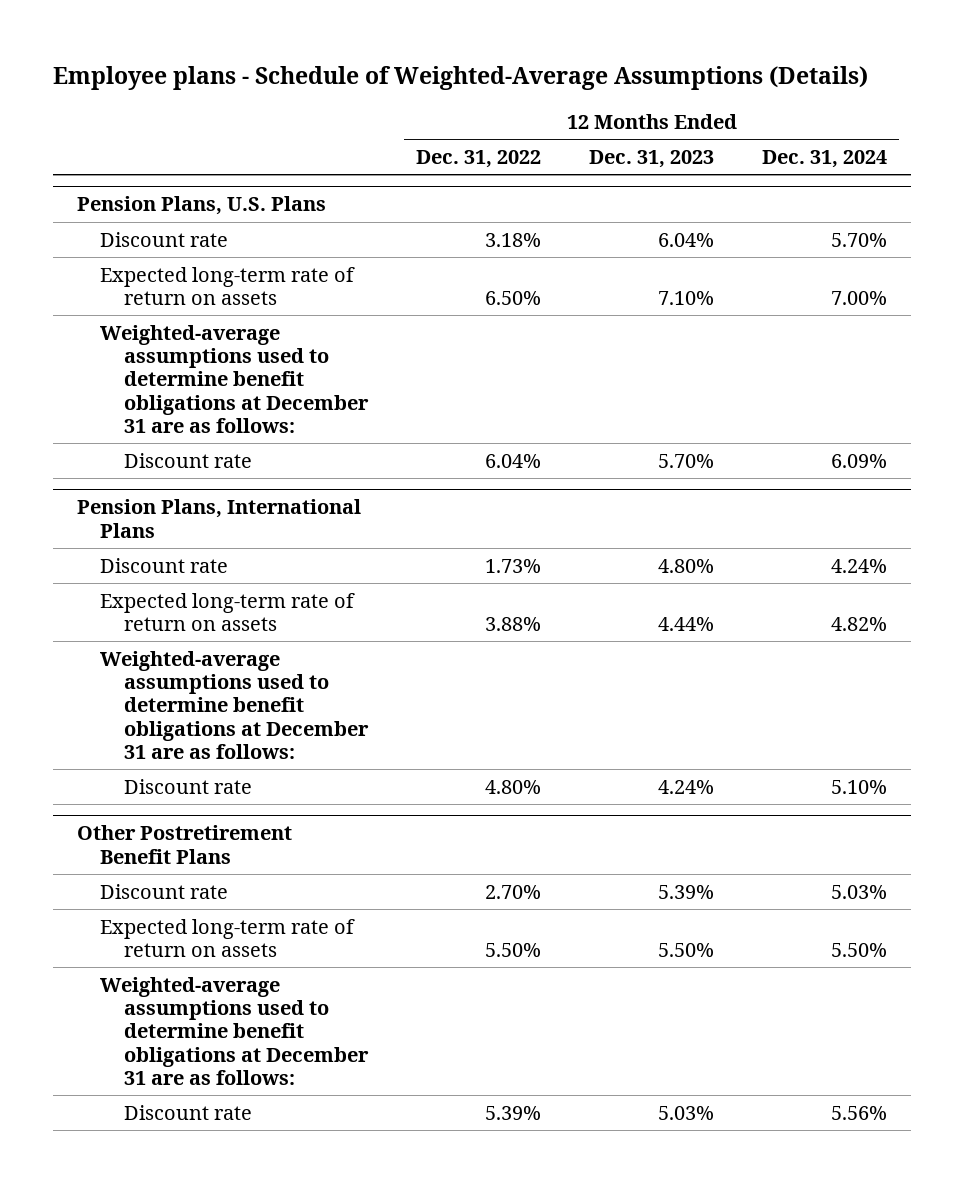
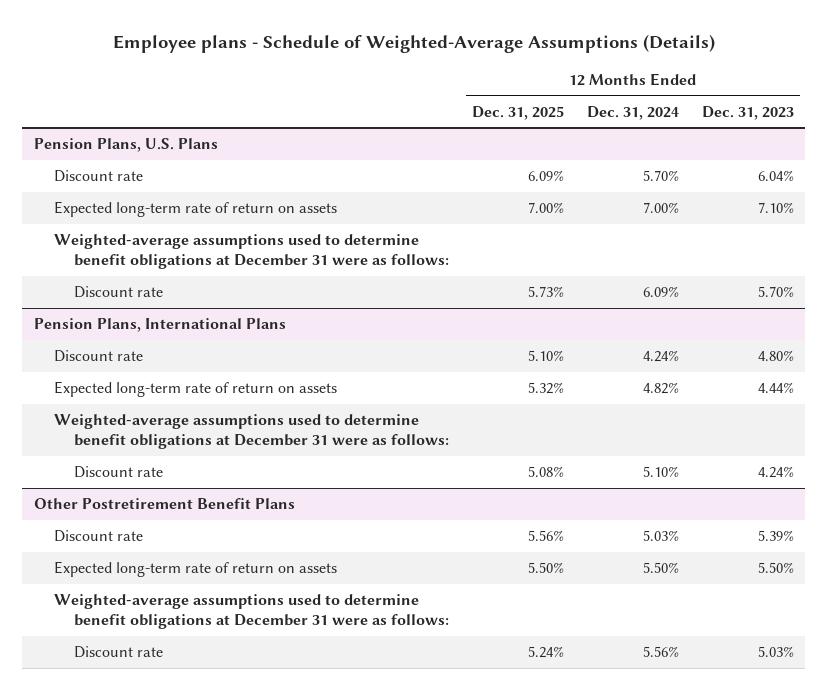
[416,149,542,168] Dec. 31, 2022 -> none
none -> [472,105,565,120] Dec. 31, 2025
[100,324,370,433] Weighted-average assumptions used to determine benefit obligations at December 31 are as follows: -> [54,234,450,270] Weighted-average assumptions used to determine benefit obligations at December 31 were as follows:
[100,650,370,759] Weighted-average assumptions used to determine benefit obligations at December 31 are as follows: -> [54,414,450,450] Weighted-average assumptions used to determine benefit obligations at December 31 were as follows:
[100,976,370,1085] Weighted-average assumptions used to determine benefit obligations at December 31 are as follows: -> [54,594,450,630] Weighted-average assumptions used to determine benefit obligations at December 31 were as follows:

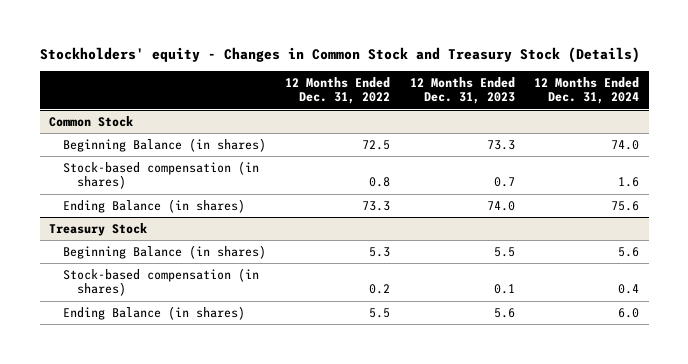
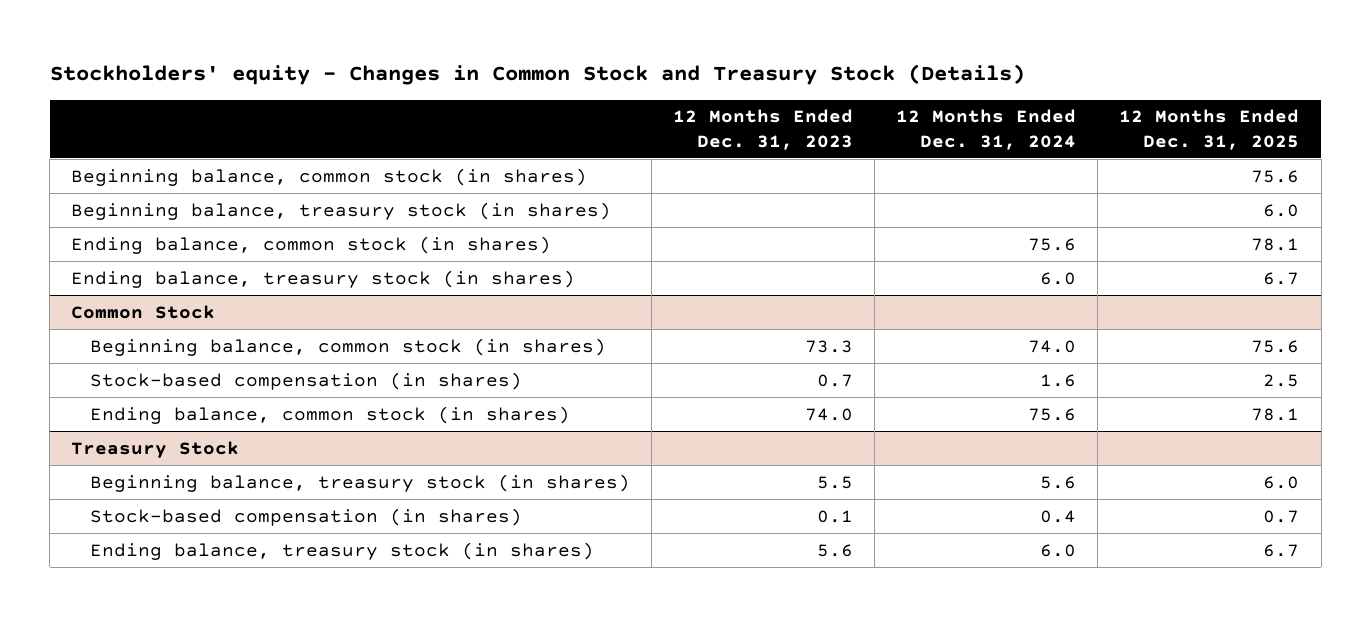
[285,76,391,105] 12 Months Ended Dec. 31, 2022 -> none
none -> [1119,109,1300,150] 12 Months Ended Dec. 31, 2025
none -> [71,167,588,186] Beginning balance, common stock (in shares)
none -> [71,201,612,220] Beginning balance, treasury stock (in shares)
none -> [71,235,552,254] Ending balance, common stock (in shares)
none -> [71,269,576,288] Ending balance, treasury stock (in shares)
[63,137,267,152] Beginning Balance (in shares) -> [89,337,606,356] Beginning balance, common stock (in shares)
[63,198,246,213] Ending Balance (in shares) -> [89,405,570,424] Ending balance, common stock (in shares)
[63,244,267,259] Beginning Balance (in shares) -> [89,473,630,492] Beginning balance, treasury stock (in shares)
[63,305,246,320] Ending Balance (in shares) -> [89,541,594,560] Ending balance, treasury stock (in shares)

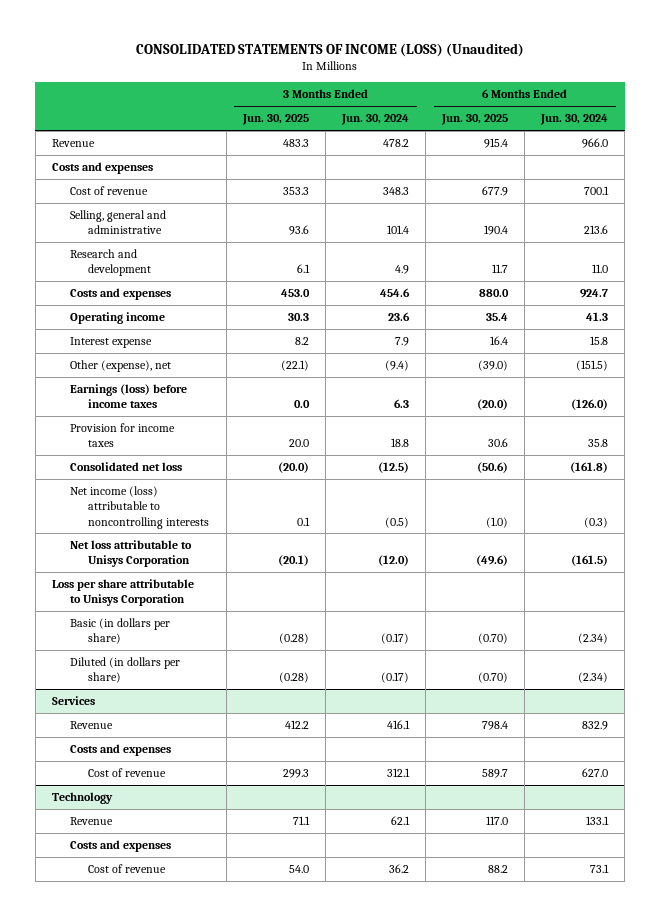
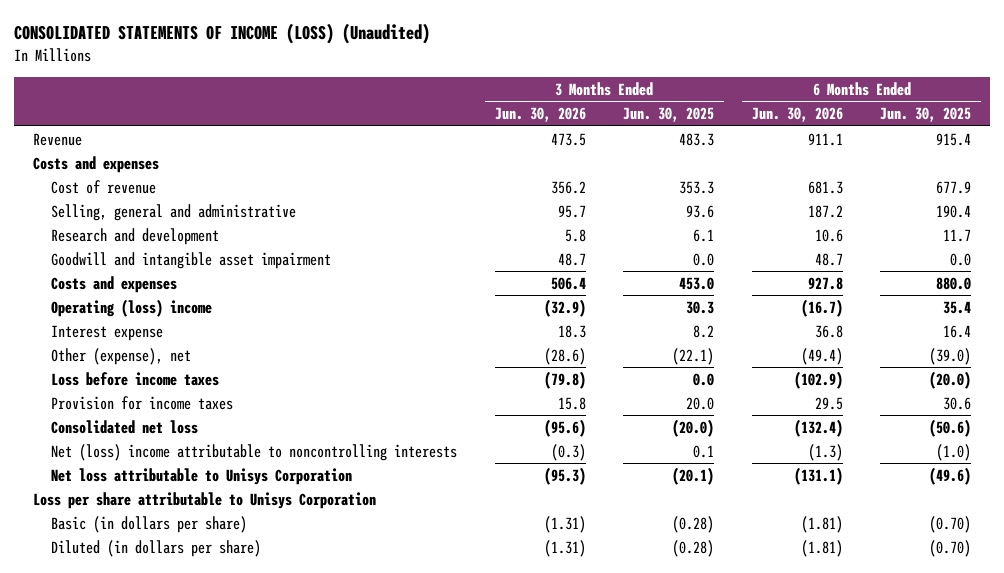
[340,114,409,126] Jun. 30, 2024 -> none
[540,114,609,126] Jun. 30, 2024 -> none
none -> [494,107,586,123] Jun. 30, 2026
none -> [751,107,843,123] Jun. 30, 2026
none -> [51,251,332,269] Goodwill and intangible asset impairment
[70,312,166,325] Operating income -> [51,298,213,317] Operating (loss) income
[70,384,188,409] Earnings (loss) before income taxes -> [51,371,220,386] Loss before income taxes
[70,486,210,529] Net income (loss) attributable to noncontrolling interests -> [51,443,458,461] Net (loss) income attributable to noncontrolling interests
[51,696,95,706] Services -> none
[70,721,114,730] Revenue -> none
[70,744,172,757] Costs and expenses -> none
[88,768,167,778] Cost of revenue -> none
[51,792,113,805] Technology -> none
[70,817,114,826] Revenue -> none
[70,840,172,853] Costs and expenses -> none
[88,864,167,874] Cost of revenue -> none

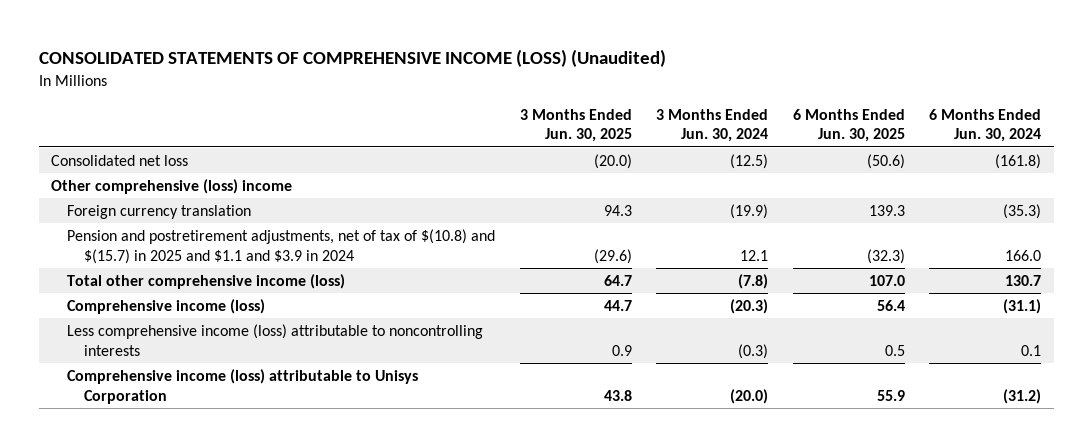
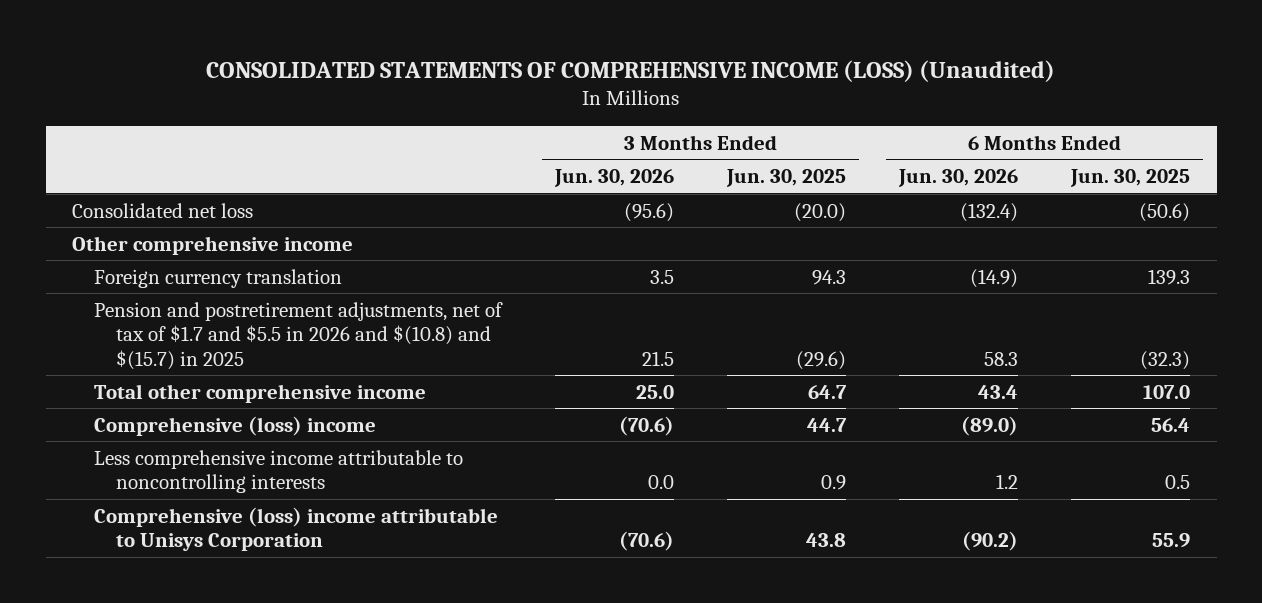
[656,108,769,143] 3 Months Ended Jun. 30, 2024 -> none
[929,108,1042,143] 6 Months Ended Jun. 30, 2024 -> none
none -> [554,169,675,188] Jun. 30, 2026
none -> [898,169,1019,188] Jun. 30, 2026
[50,178,292,194] Other comprehensive (loss) income -> [72,235,354,255] Other comprehensive income
[67,228,496,264] Pension and postretirement adjustments, net of tax of $(10.8) and $(15.7) in 2025 and $1.1 and $3.9 in 2024 -> [94,301,504,370] Pension and postretirement adjustments, net of tax of $1.7 and $5.5 in 2026 and $(10.8) and $(15.7) in 2025
[67,273,346,289] Total other comprehensive income (loss) -> [94,383,427,403] Total other comprehensive income
[67,298,266,314] Comprehensive income (loss) -> [94,415,377,436] Comprehensive (loss) income
[67,323,484,356] Less comprehensive income (loss) attributable to noncontrolling interests -> [94,449,464,494] Less comprehensive income attributable to noncontrolling interests
[67,368,419,404] Comprehensive income (loss) attributable to Unisys Corporation -> [94,506,499,552] Comprehensive (loss) income attributable to Unisys Corporation

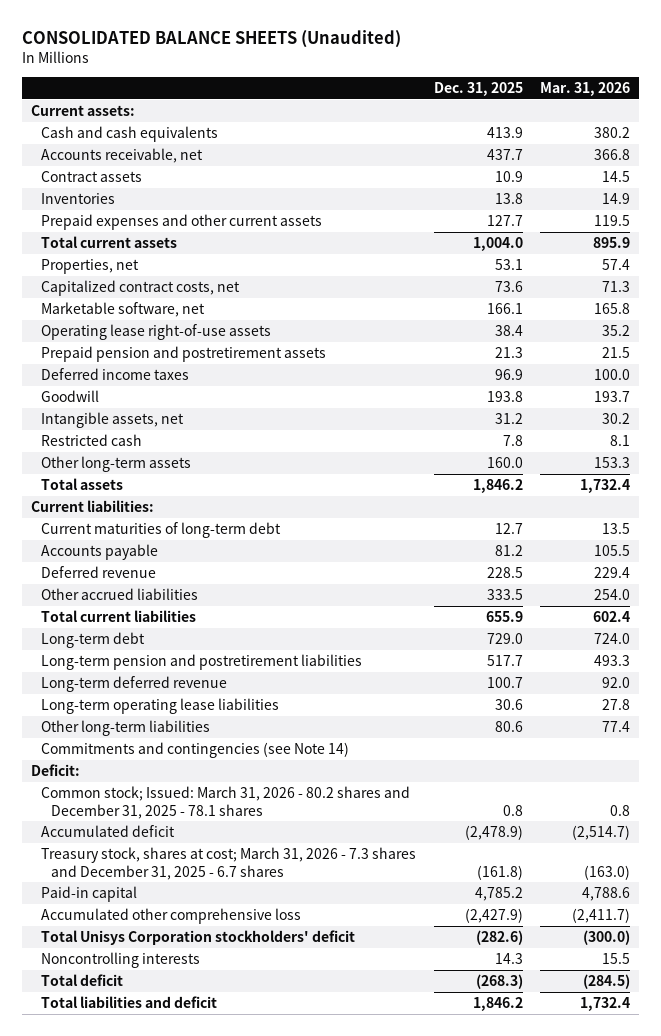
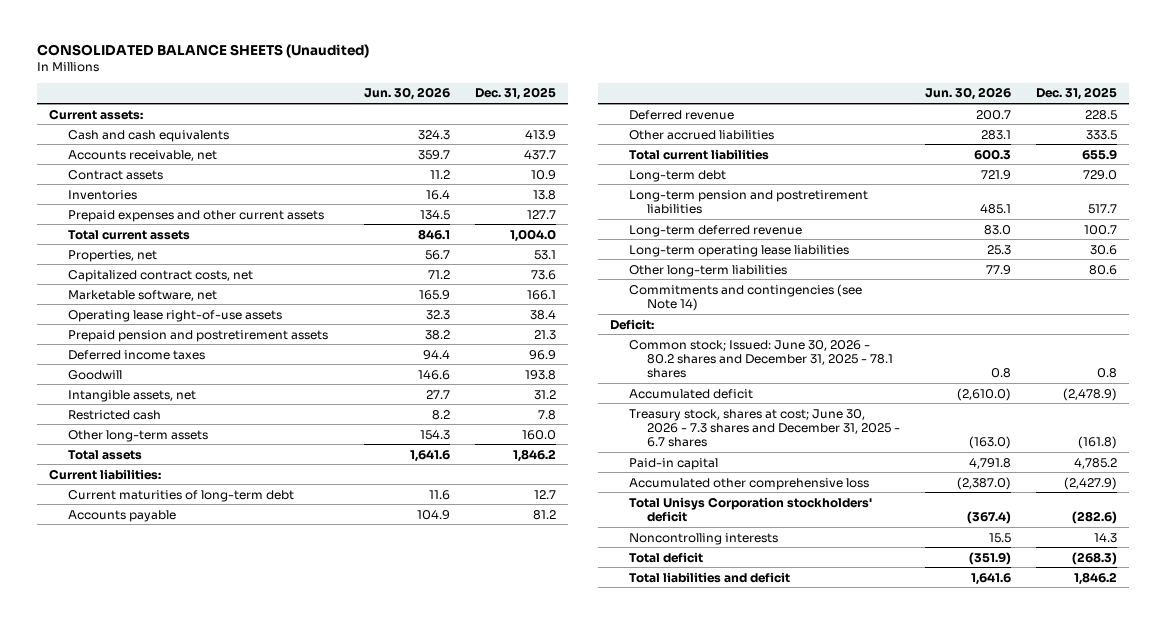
[540,82,631,97] Mar. 31, 2026 -> none
none -> [364,87,451,101] Jun. 30, 2026
[41,786,411,819] Common stock; Issued: March 31, 2026 - 80.2 shares and December 31, 2025 - 78.1 shares -> [628,339,894,379] Common stock; Issued: June 30, 2026 - 80.2 shares and December 31, 2025 - 78.1 shares
[41,847,417,880] Treasury stock, shares at cost; March 31, 2026 - 7.3 shares and December 31, 2025 - 6.7 shares -> [628,408,901,448] Treasury stock, shares at cost; June 30, 2026 - 7.3 shares and December 31, 2025 - 6.7 shares

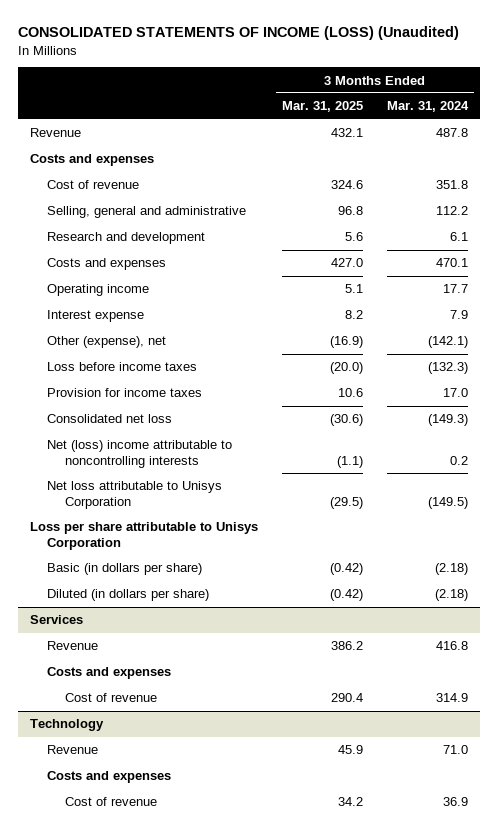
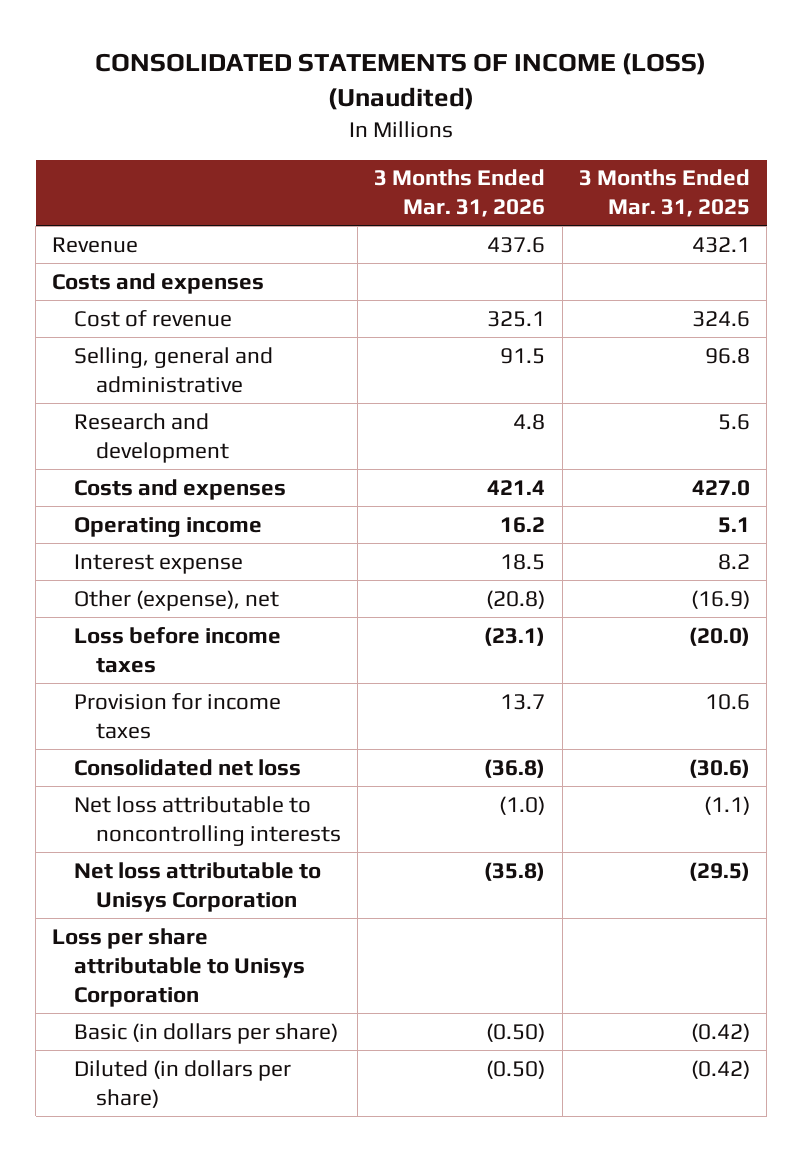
[386,101,469,113] Mar. 31, 2024 -> none
none -> [374,169,546,218] 3 Months Ended Mar. 31, 2026
[47,440,233,469] Net (loss) income attributable to noncontrolling interests -> [74,795,341,846] Net loss attributable to noncontrolling interests
[29,615,83,625] Services -> none
[47,641,99,651] Revenue -> none
[47,667,172,680] Costs and expenses -> none
[64,693,157,703] Cost of revenue -> none
[29,719,104,732] Technology -> none
[47,745,99,755] Revenue -> none
[47,771,172,784] Costs and expenses -> none
[64,797,157,807] Cost of revenue -> none

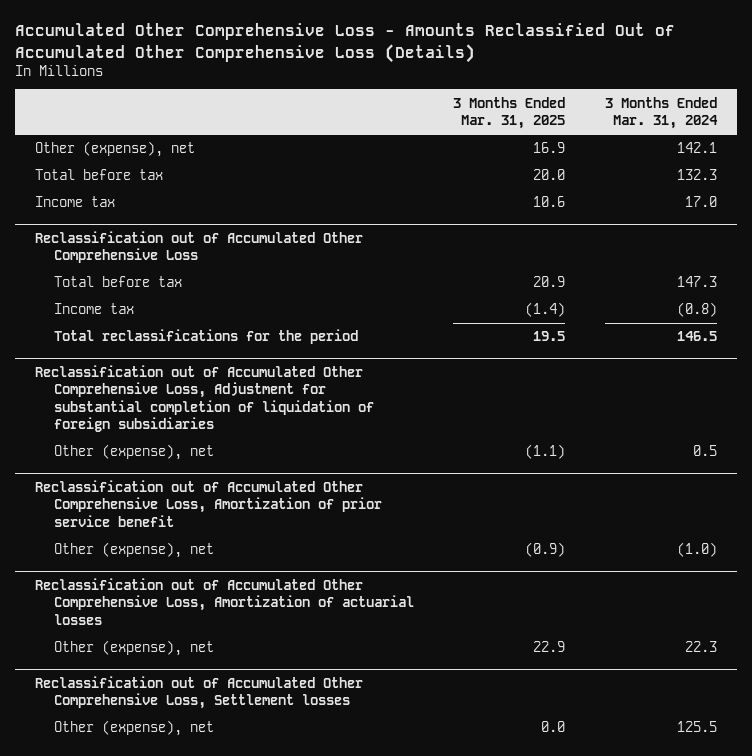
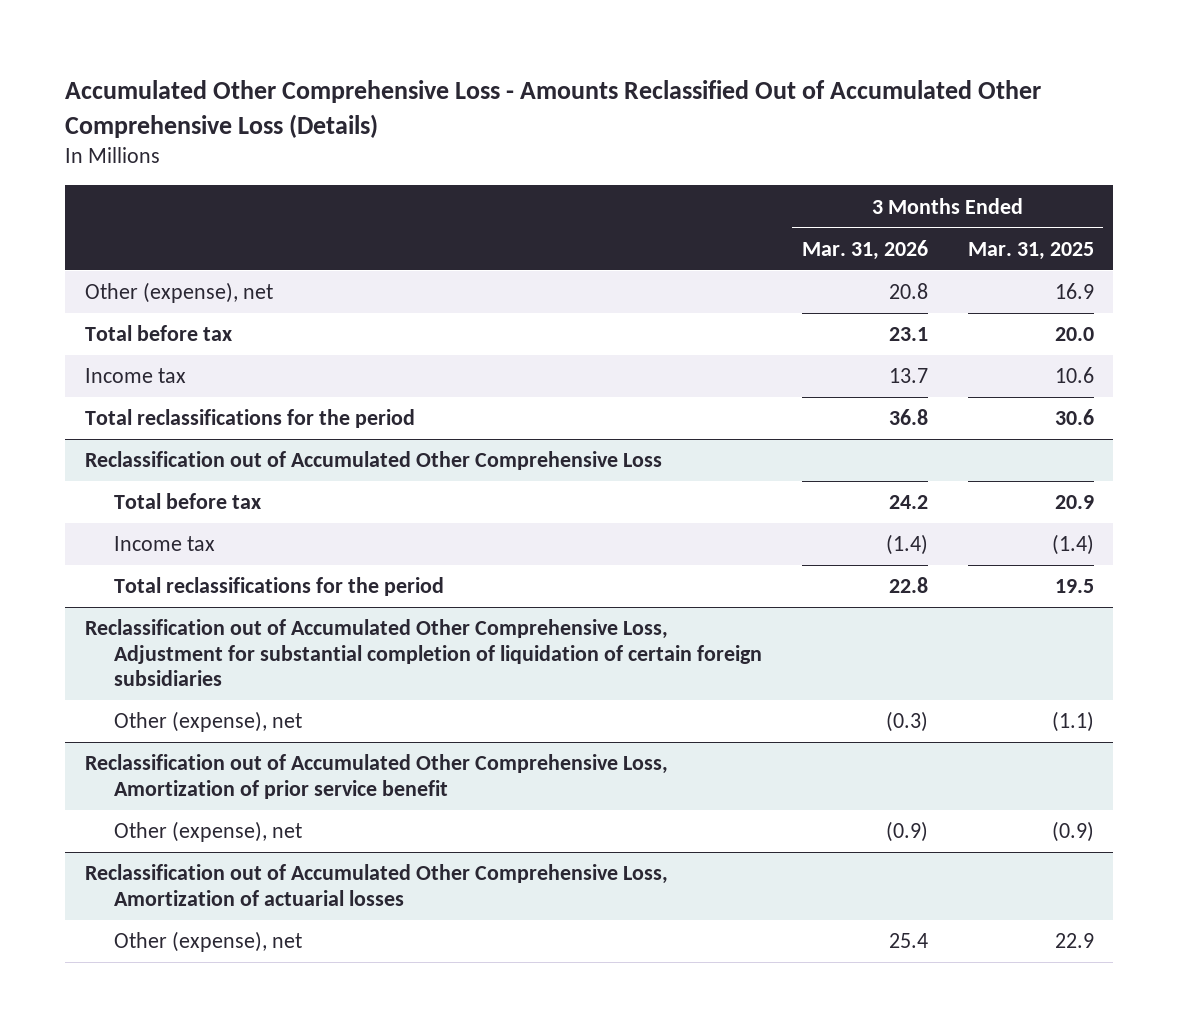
[604,96,718,130] 3 Months Ended Mar. 31, 2024 -> none
none -> [801,239,928,260] Mar. 31, 2026
none -> [84,409,415,429] Total reclassifications for the period
[35,365,374,433] Reclassification out of Accumulated Other Comprehensive Loss, Adjustment for substantial completion of liquidation of foreign subsidiaries -> [84,619,763,687] Reclassification out of Accumulated Other Comprehensive Loss, Adjustment for substantial completion of liquidation of certain foreign subsidiaries
[35,676,364,710] Reclassification out of Accumulated Other Comprehensive Loss, Settlement losses -> none
[53,720,214,737] Other (expense), net -> none

